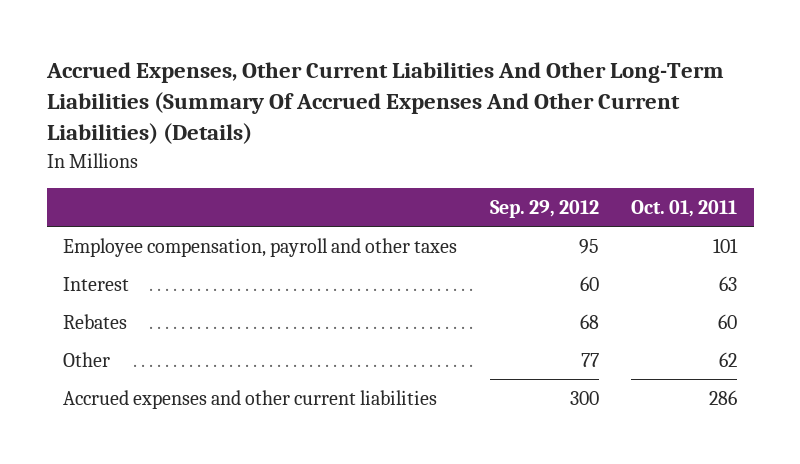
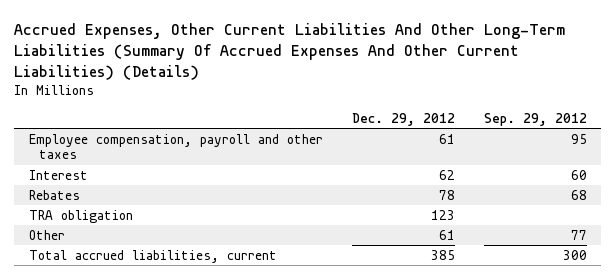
[631,199,738,217] Oct. 01, 2011 -> none
none -> [351,113,455,127] Dec. 29, 2012
none -> [28,209,133,223] TRA obligation
[62,390,437,410] Accrued expenses and other current liabilities -> [28,249,277,263] Total accrued liabilities, current

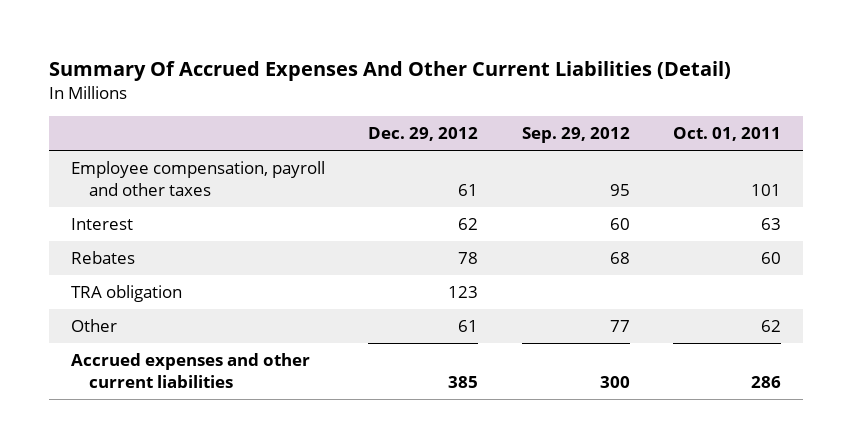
[14,23,566,80] Accrued Expenses, Other Current Liabilities And Other Long-Term Liabilities (Summary Of Accrued Expenses And Other Current Liabilities) (Details) -> [49,60,732,81] Summary Of Accrued Expenses And Other Current Liabilities (Detail)
none -> [673,127,782,142] Oct. 01, 2011
[28,249,277,263] Total accrued liabilities, current -> [70,353,310,389] Accrued expenses and other current liabilities

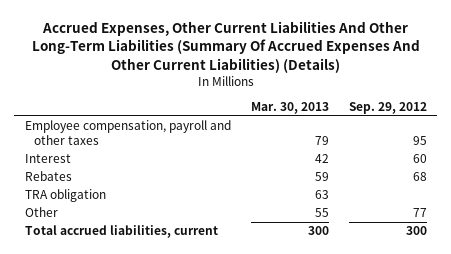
[49,60,732,81] Summary Of Accrued Expenses And Other Current Liabilities (Detail) -> [31,20,420,73] Accrued Expenses, Other Current Liabilities And Other Long-Term Liabilities (Summary Of Accrued Expenses And Other Current Liabilities) (Details)
[368,127,479,142] Dec. 29, 2012 -> none
[673,127,782,142] Oct. 01, 2011 -> none
none -> [250,101,329,114] Mar. 30, 2013
[70,353,310,389] Accrued expenses and other current liabilities -> [24,225,218,239] Total accrued liabilities, current

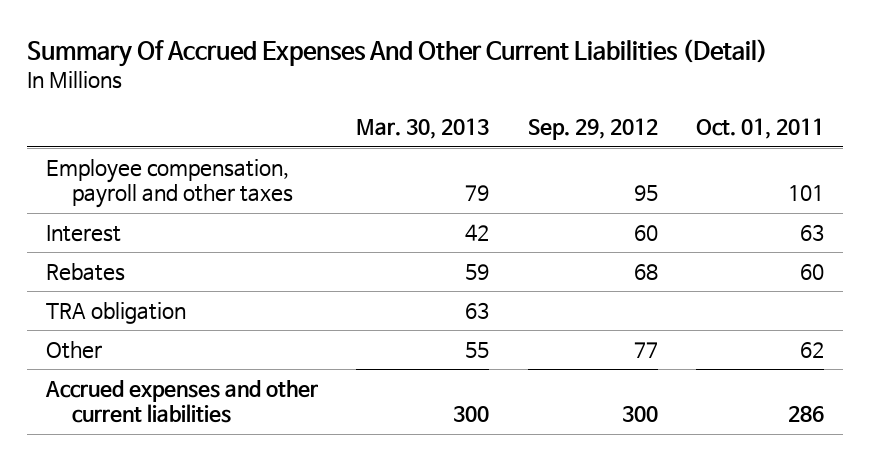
[31,20,420,73] Accrued Expenses, Other Current Liabilities And Other Long-Term Liabilities (Summary Of Accrued Expenses And Other Current Liabilities) (Details) -> [27,39,769,68] Summary Of Accrued Expenses And Other Current Liabilities (Detail)
none -> [695,118,824,140] Oct. 01, 2011
[24,225,218,239] Total accrued liabilities, current -> [45,379,319,424] Accrued expenses and other current liabilities

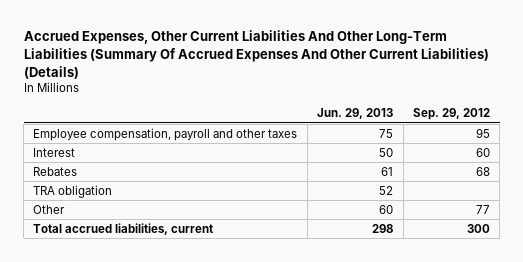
[27,39,769,68] Summary Of Accrued Expenses And Other Current Liabilities (Detail) -> [23,30,489,79] Accrued Expenses, Other Current Liabilities And Other Long-Term Liabilities (Summary Of Accrued Expenses And Other Current Liabilities) (Details)
[356,118,490,140] Mar. 30, 2013 -> none
[695,118,824,140] Oct. 01, 2011 -> none
none -> [317,108,394,120] Jun. 29, 2013
[45,379,319,424] Accrued expenses and other current liabilities -> [33,222,214,235] Total accrued liabilities, current

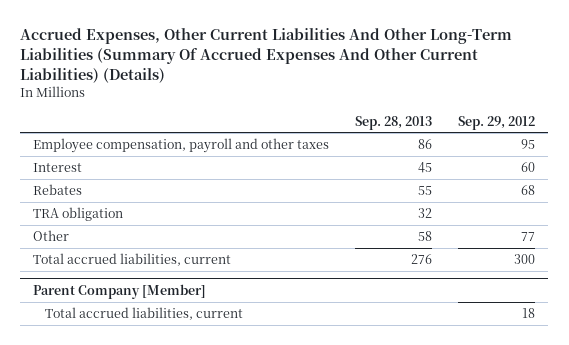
[317,108,394,120] Jun. 29, 2013 -> none
none -> [355,115,433,130] Sep. 28, 2013
none -> [33,283,207,299] Parent Company [Member]
none -> [45,307,244,321] Total accrued liabilities, current

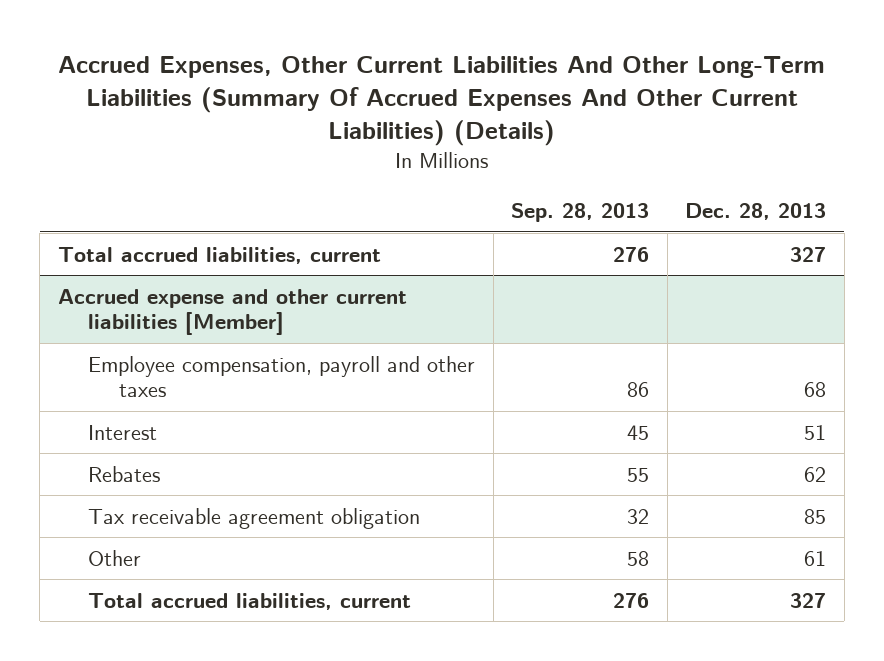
[458,115,536,130] Sep. 29, 2012 -> none
none -> [685,202,827,220] Dec. 28, 2013
none -> [57,246,381,264] Total accrued liabilities, current
none -> [57,288,407,336] Accrued expense and other current liabilities [Member]
[33,207,124,222] TRA obligation -> none
none -> [88,507,421,529] Tax receivable agreement obligation
[33,283,207,299] Parent Company [Member] -> none
[45,307,244,321] Total accrued liabilities, current -> none

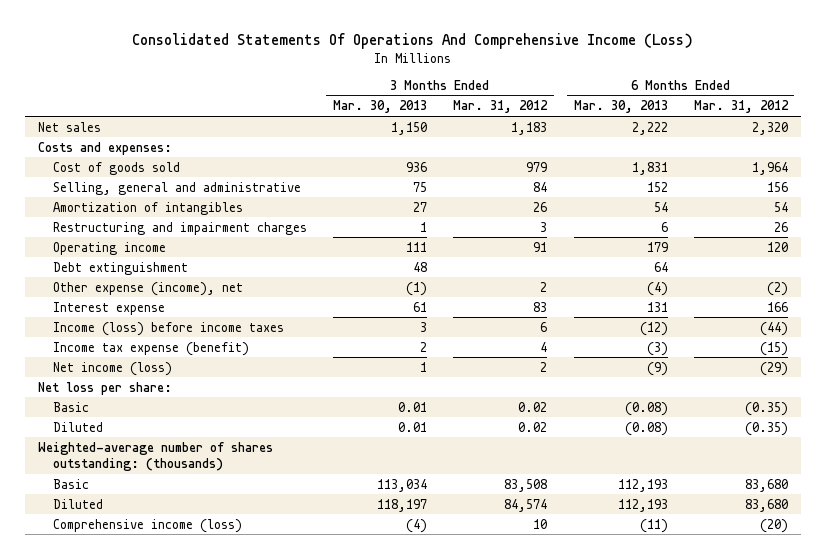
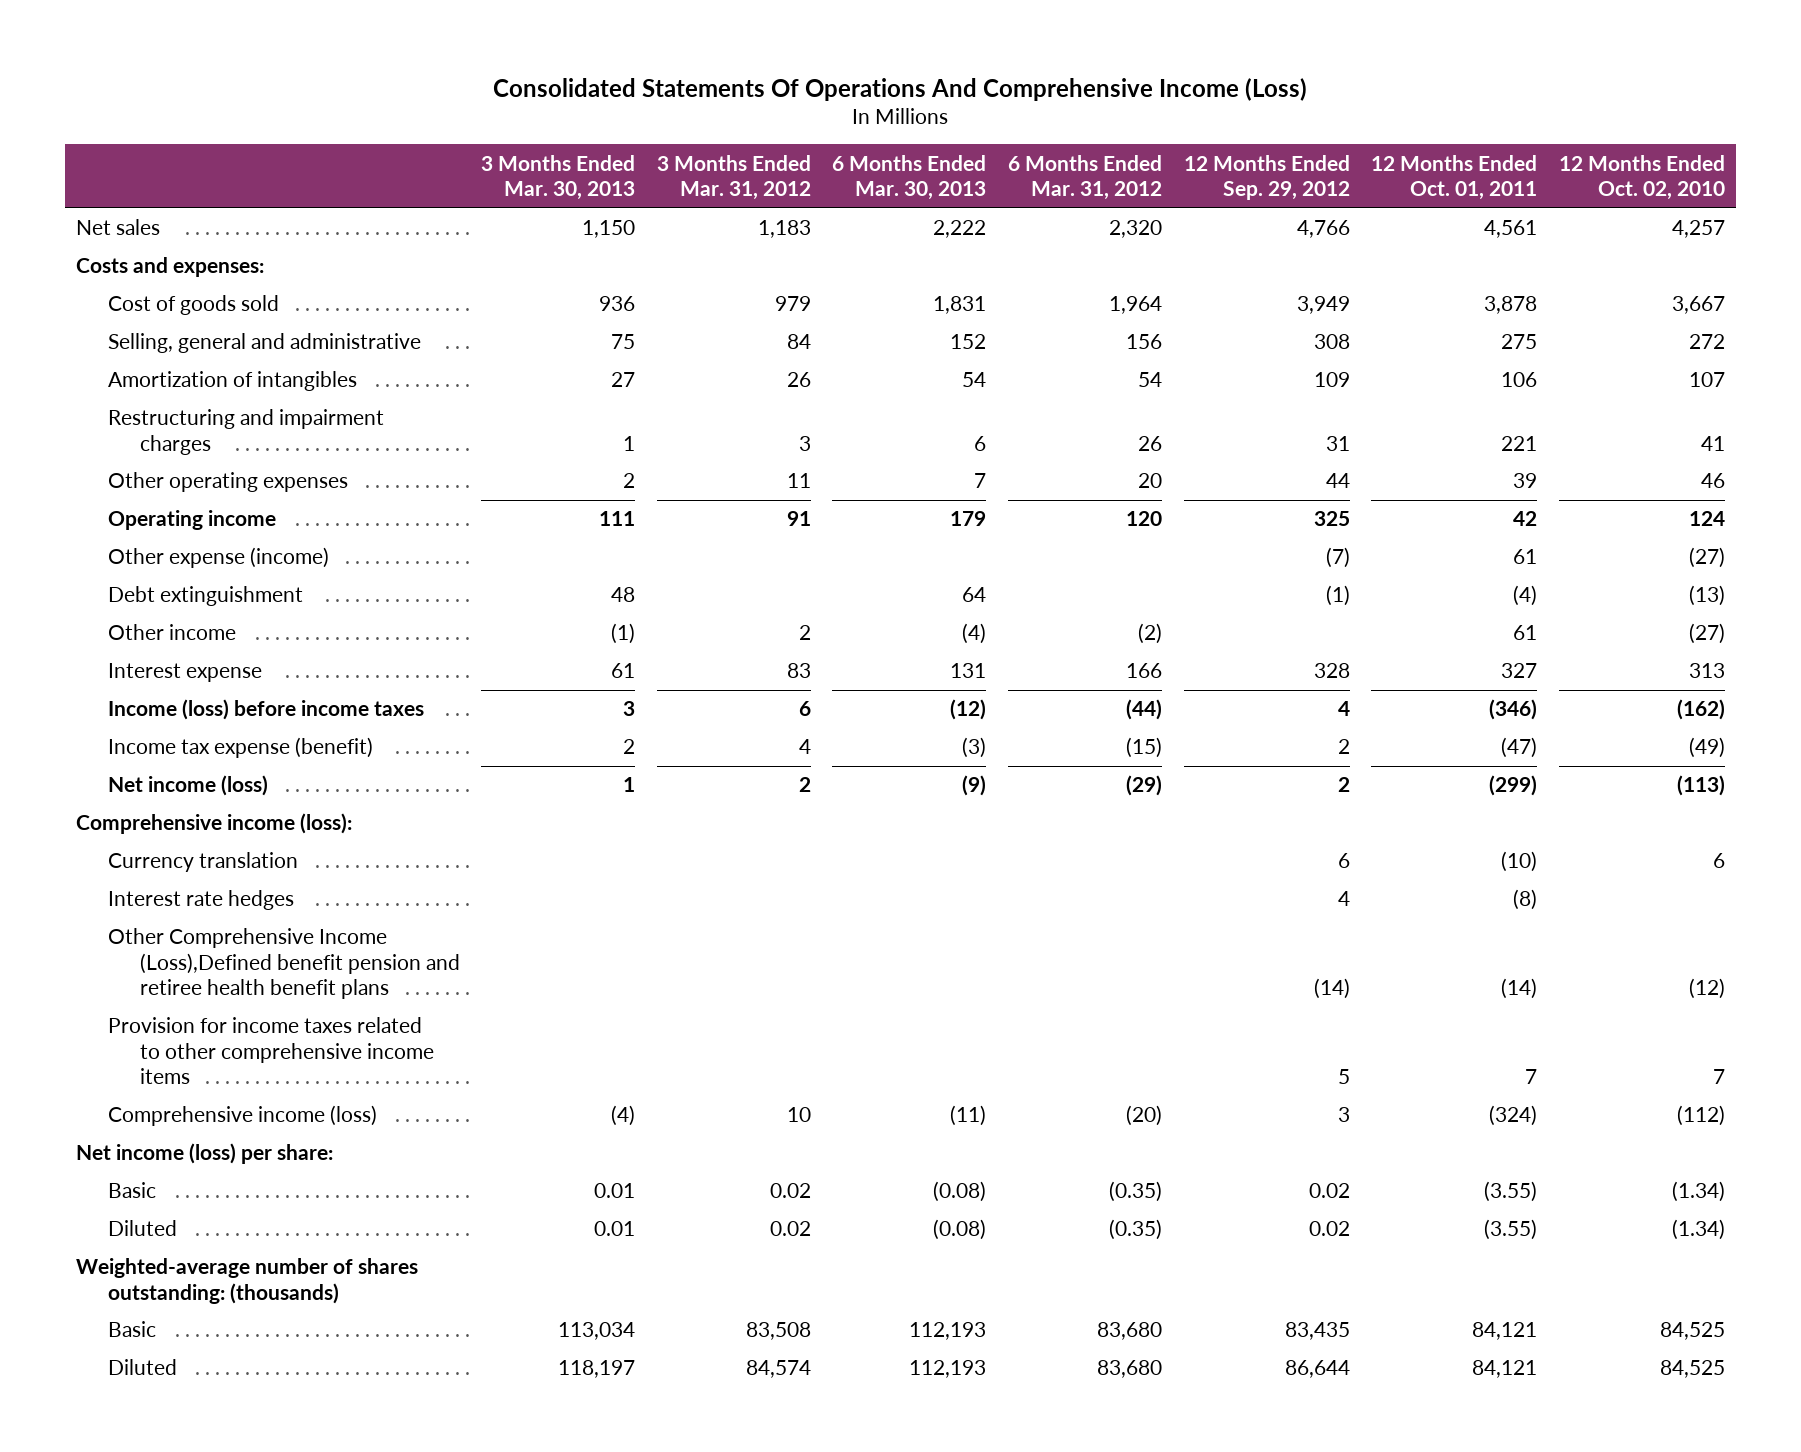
none -> [1183,154,1350,201] 12 Months Ended Sep. 29, 2012
none -> [1371,154,1538,201] 12 Months Ended Oct. 01, 2011
none -> [1558,154,1725,201] 12 Months Ended Oct. 02, 2010
none -> [107,472,348,493] Other operating expenses
none -> [107,547,329,569] Other expense (income)
[52,281,243,296] Other expense (income), net -> [107,624,236,641] Other income
none -> [75,813,352,835] Comprehensive income (loss):
none -> [107,852,298,873] Currency translation
none -> [107,890,294,911] Interest rate hedges
none -> [107,928,460,1000] Other Comprehensive Income (Loss),Defined benefit pension and retiree health benefit plans
none -> [107,1017,434,1085] Provision for income taxes related to other comprehensive income items
[52,518,242,533] Comprehensive income (loss) -> [107,1105,377,1127] Comprehensive income (loss)
[37,381,172,395] Net loss per share: -> [75,1143,333,1165] Net income (loss) per share:

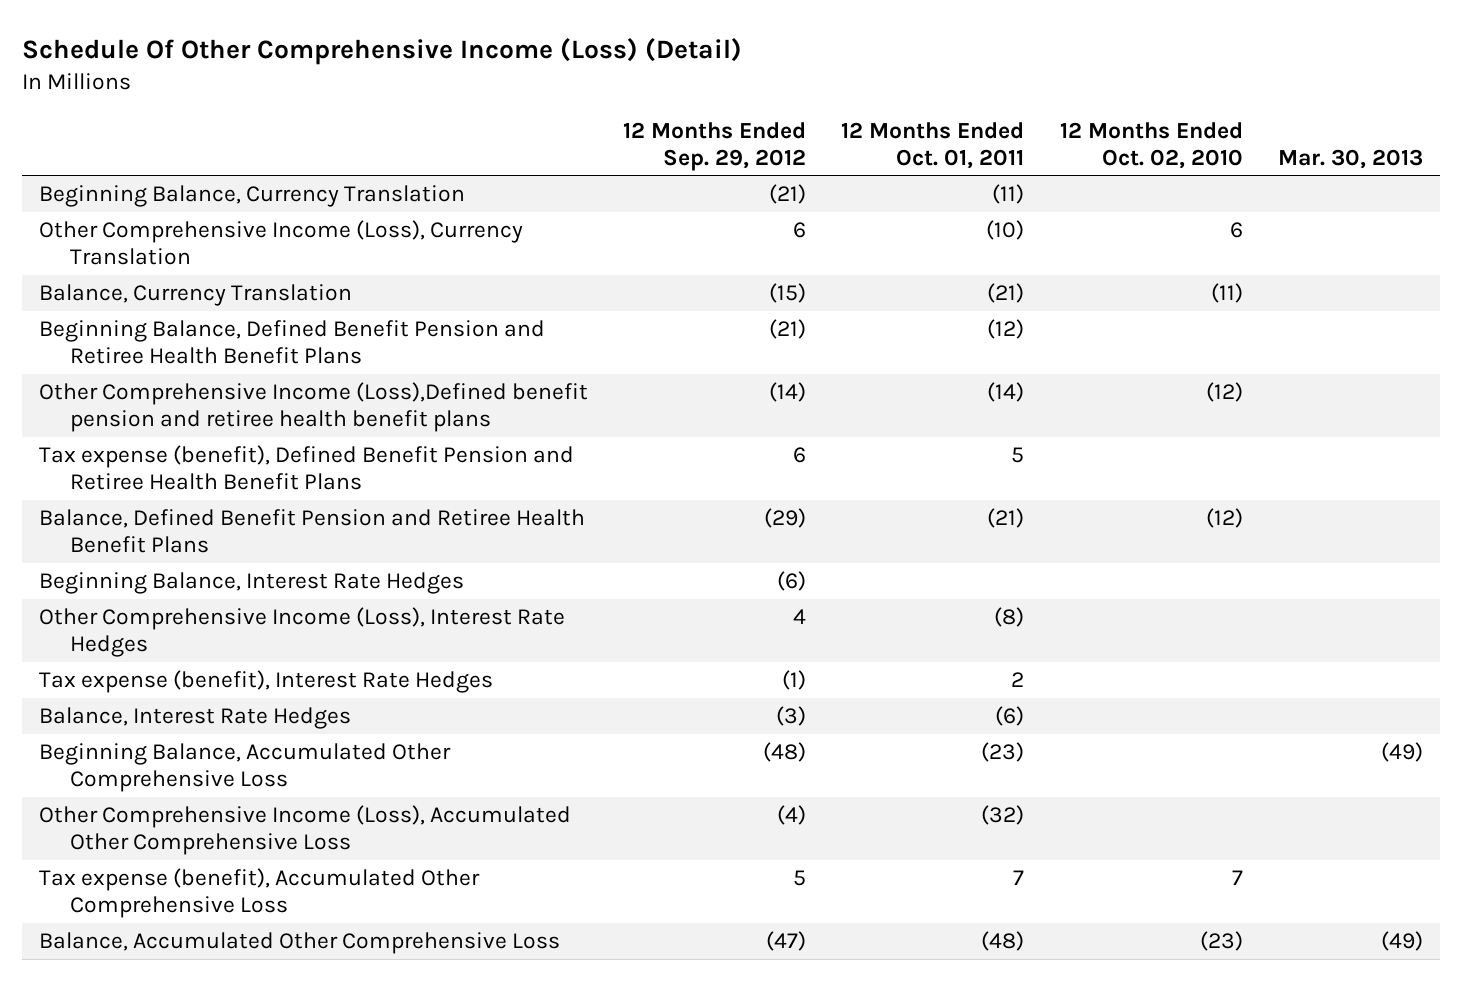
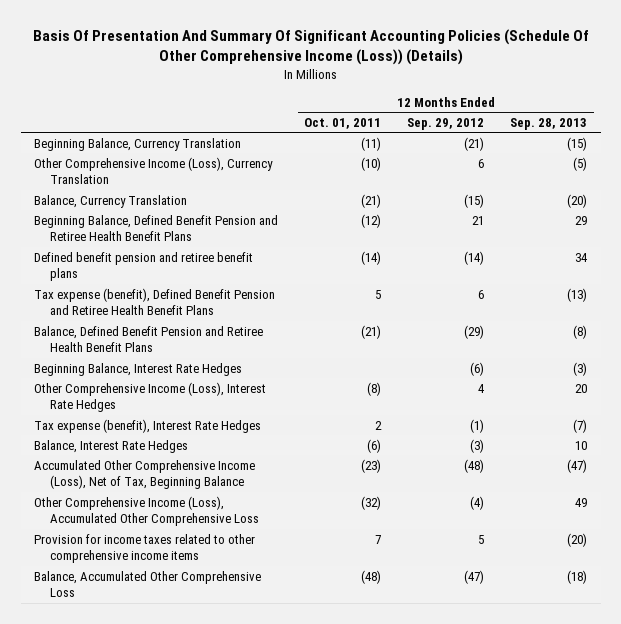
[21,37,742,65] Schedule Of Other Comprehensive Income (Loss) (Detail) -> [32,29,589,66] Basis Of Presentation And Summary Of Significant Accounting Policies (Schedule Of Other Comprehensive Income (Loss)) (Details)
[1059,121,1243,169] 12 Months Ended Oct. 02, 2010 -> none
[1277,148,1423,169] Mar. 30, 2013 -> none
none -> [510,118,588,131] Sep. 28, 2013
[769,319,807,340] (21) -> [472,215,485,225] 21
[39,382,589,433] Other Comprehensive Income (Loss),Defined benefit pension and retiree health benefit plans -> [33,251,253,282] Defined benefit pension and retiree benefit plans
[39,743,452,793] Beginning Balance, Accumulated Other Comprehensive Loss -> [33,459,255,490] Accumulated Other Comprehensive Income (Loss), Net of Tax, Beginning Balance
[39,868,481,919] Tax expense (benefit), Accumulated Other Comprehensive Loss -> [33,533,255,564] Provision for income taxes related to other comprehensive income items

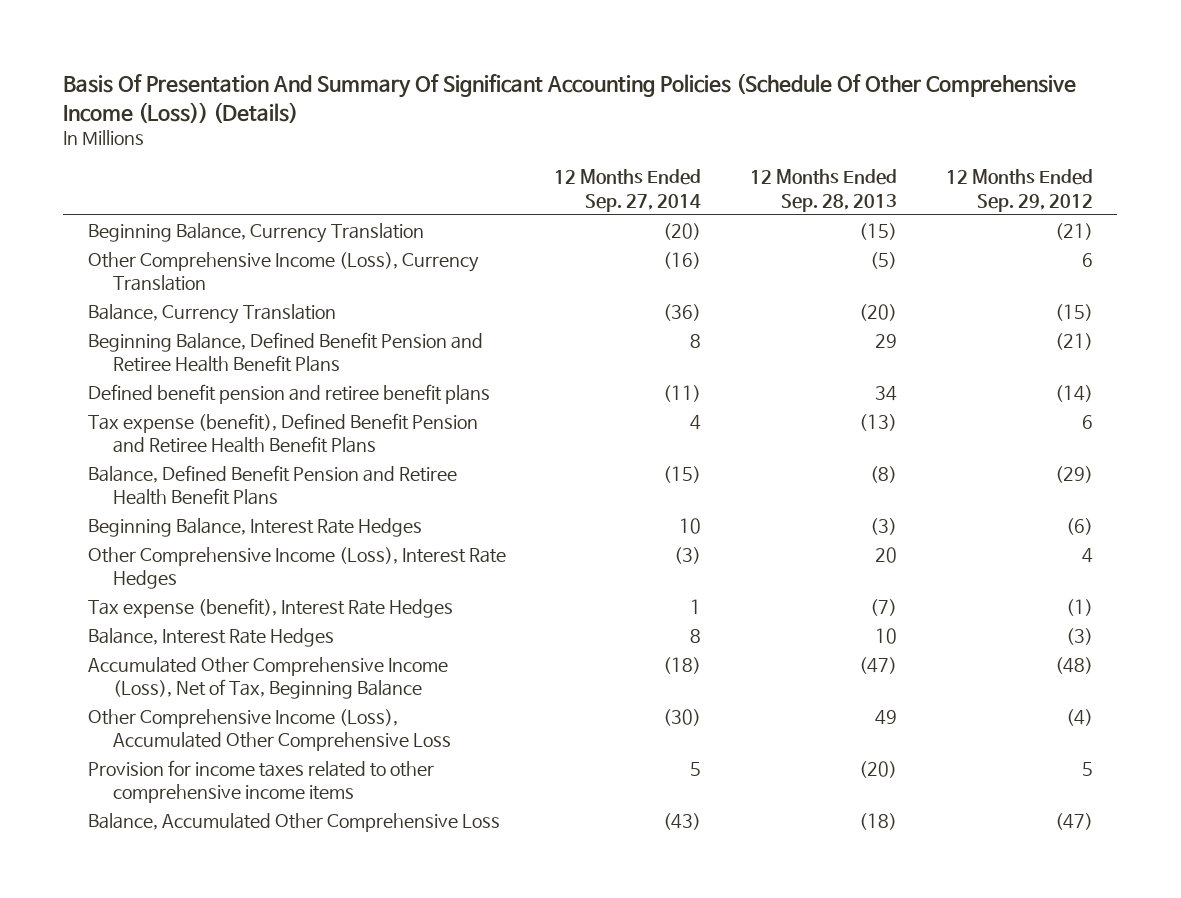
[304,118,382,130] Oct. 01, 2011 -> none
none -> [554,169,702,212] 12 Months Ended Sep. 27, 2014
[472,215,485,225] 21 -> [1054,332,1093,350] (21)

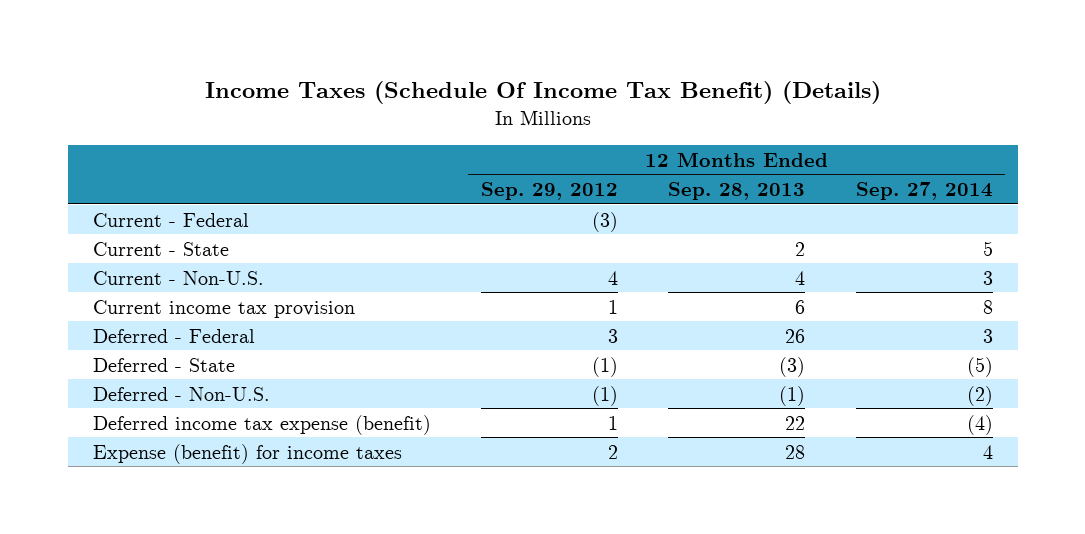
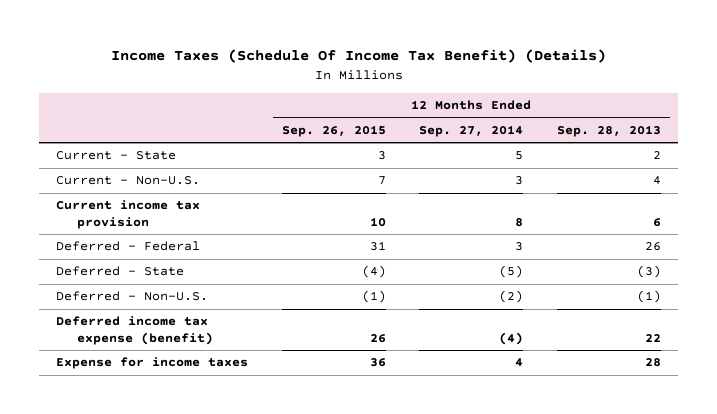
[480,182,618,201] Sep. 29, 2012 -> none
none -> [281,124,386,137] Sep. 26, 2015
[92,212,249,227] Current - Federal -> none
[92,443,402,464] Expense (benefit) for income taxes -> [55,357,248,370] Expense for income taxes

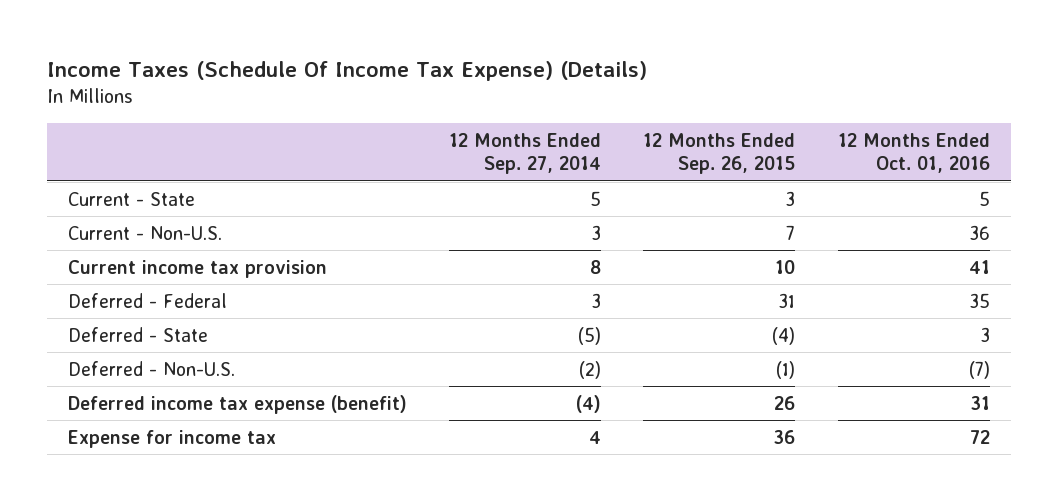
[110,49,606,64] Income Taxes (Schedule Of Income Tax Benefit) (Details) -> [46,60,647,81] Income Taxes (Schedule Of Income Tax Expense) (Details)
[557,124,662,137] Sep. 28, 2013 -> none
none -> [837,132,990,174] 12 Months Ended Oct. 01, 2016
[55,357,248,370] Expense for income taxes -> [67,429,276,448] Expense for income tax

